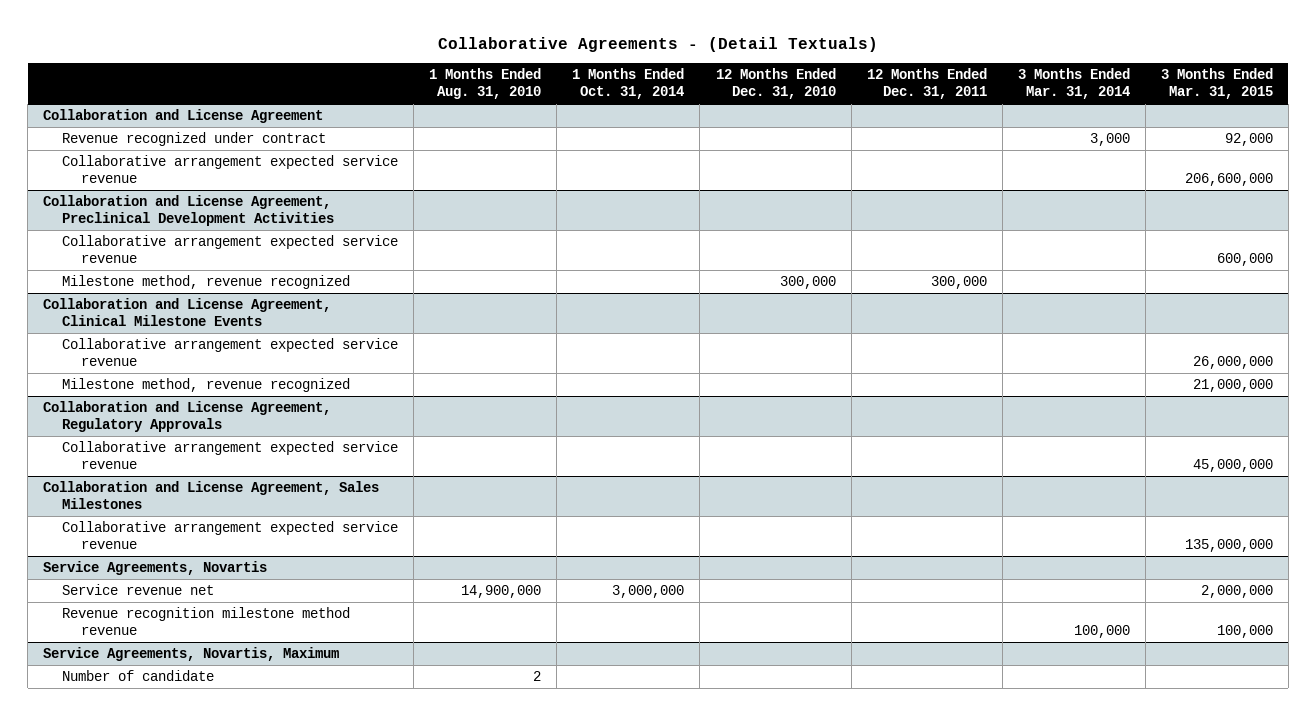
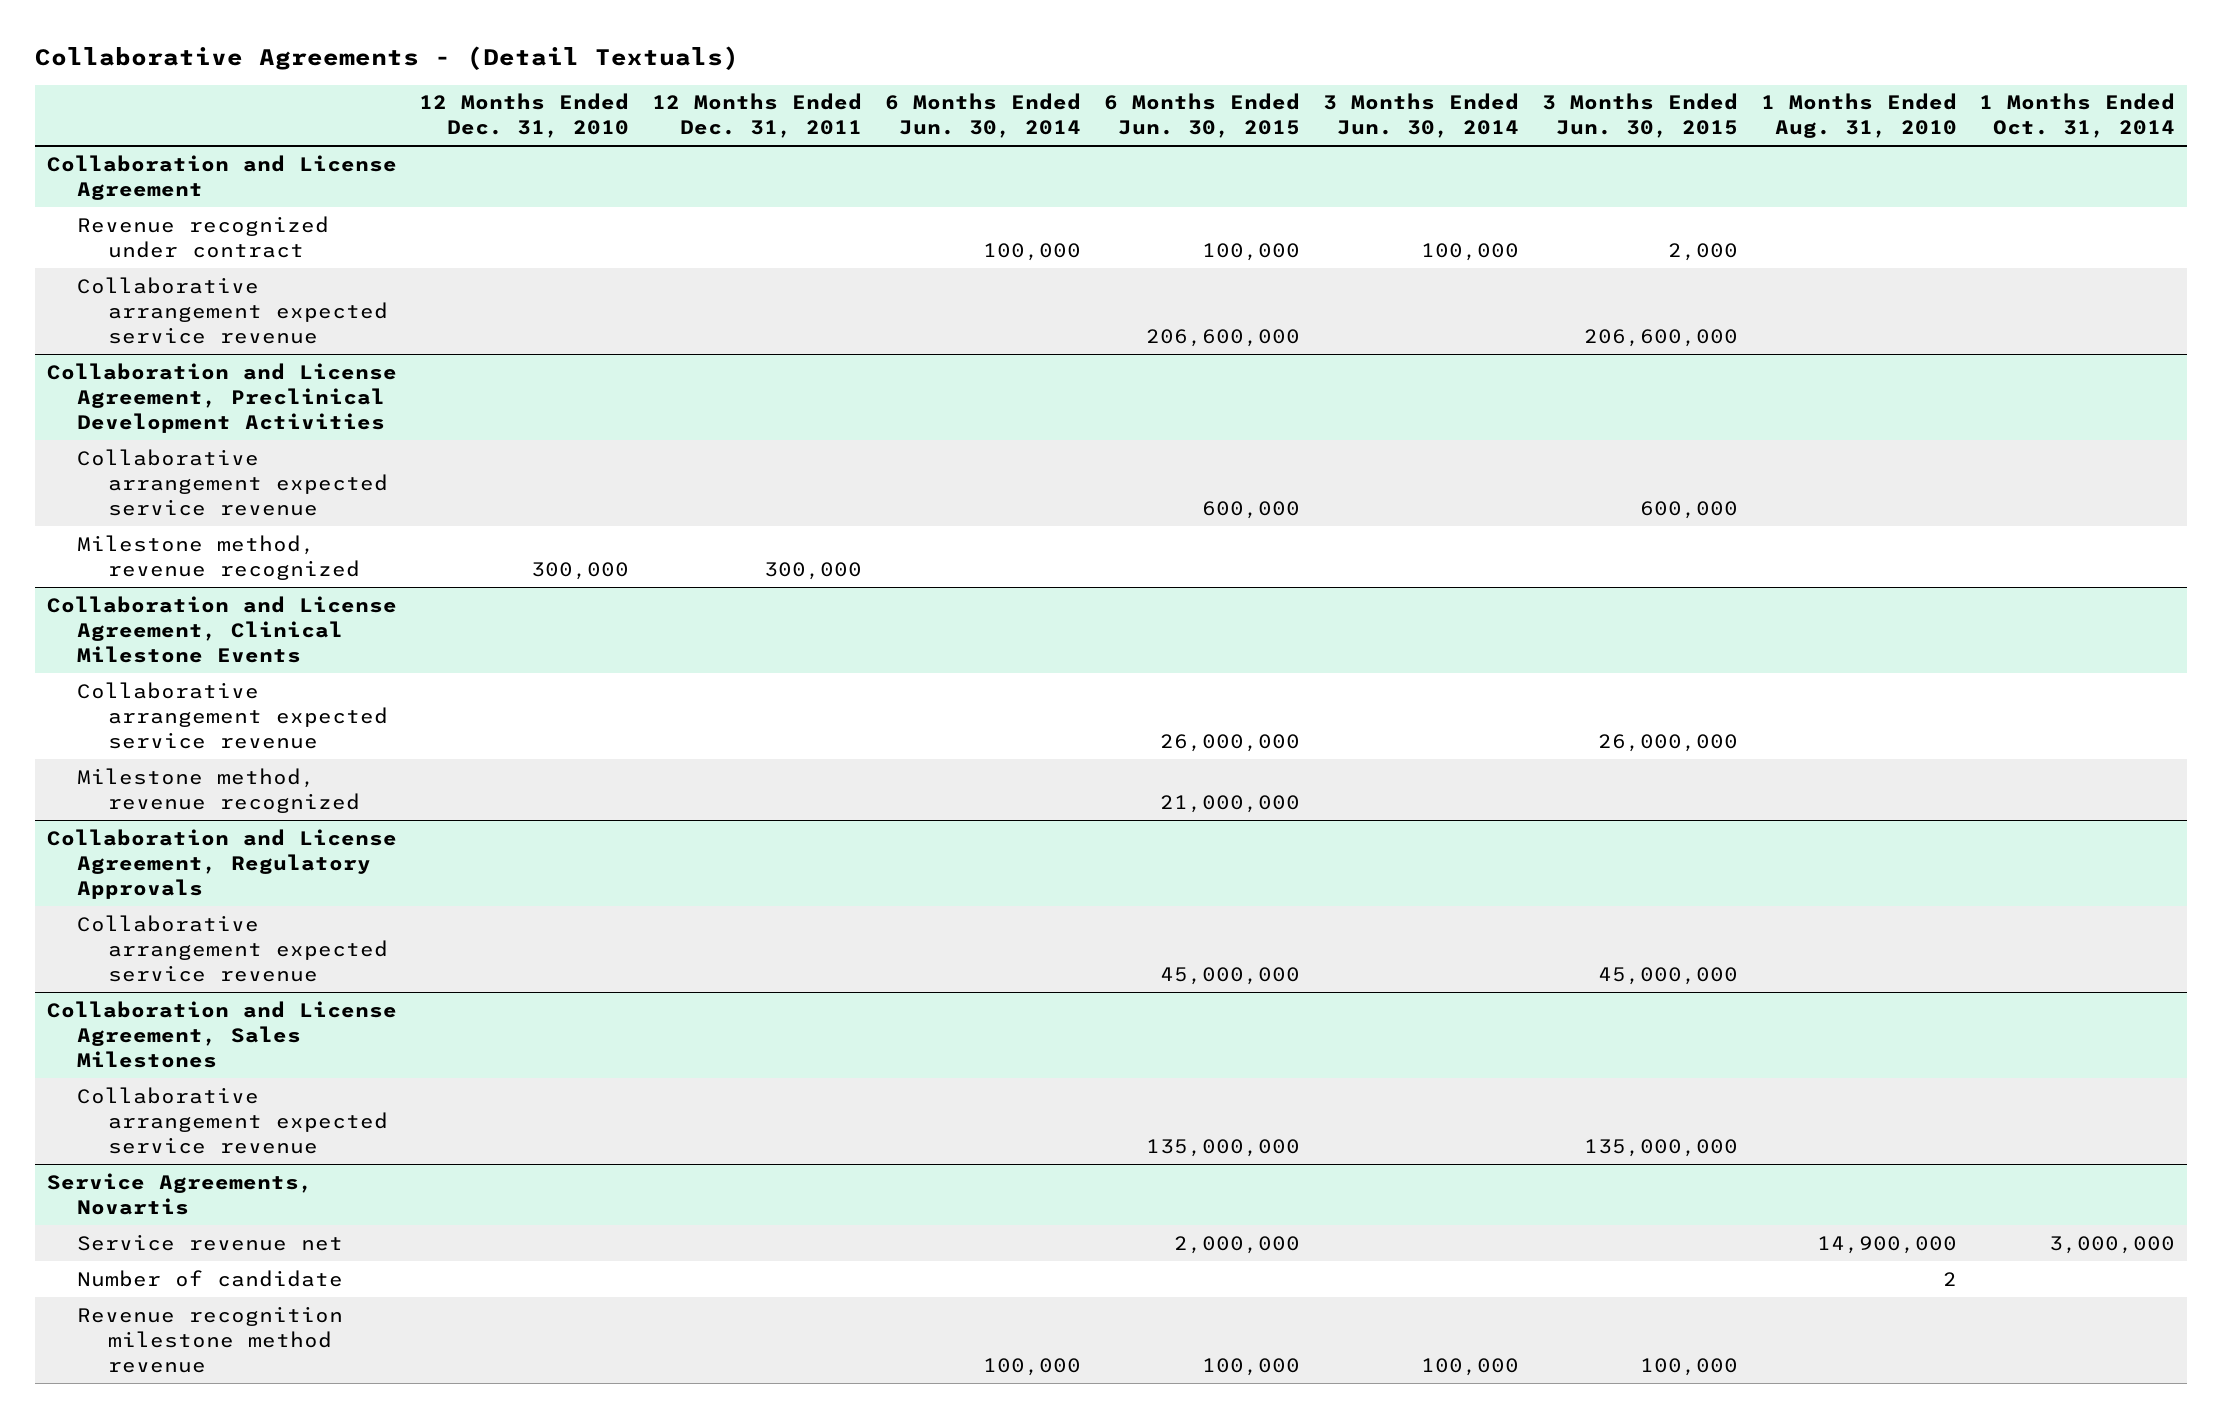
[1017,68,1130,100] 3 Months Ended Mar. 31, 2014 -> none
[1160,68,1273,100] 3 Months Ended Mar. 31, 2015 -> none
none -> [885,93,1082,139] 6 Months Ended Jun. 30, 2014
none -> [1103,93,1300,139] 6 Months Ended Jun. 30, 2015
none -> [1322,93,1519,139] 3 Months Ended Jun. 30, 2014
none -> [1541,93,1738,139] 3 Months Ended Jun. 30, 2015
none -> [77,1269,344,1287] Number of candidate
[43,647,340,662] Service Agreements, Novartis, Maximum -> none
[62,670,215,682] Number of candidate -> none

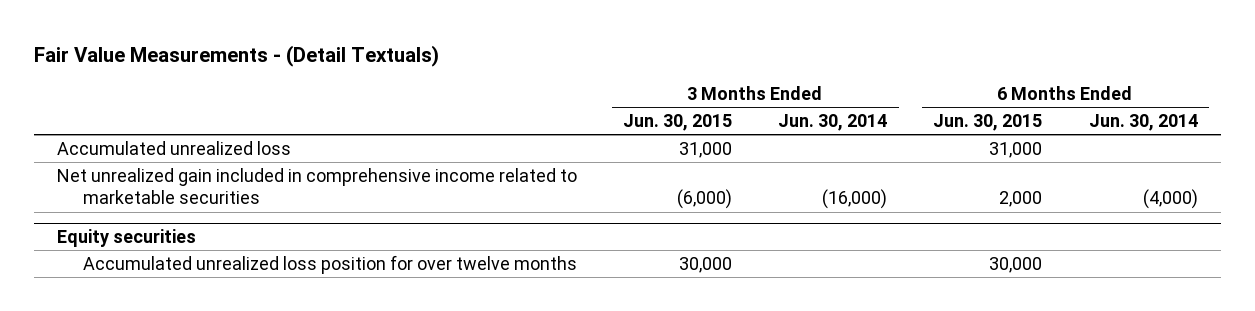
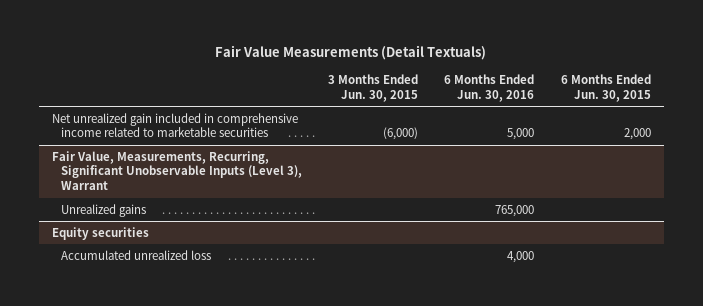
[34,45,440,68] Fair Value Measurements - (Detail Textuals) -> [215,44,487,60] Fair Value Measurements (Detail Textuals)
[778,114,888,132] Jun. 30, 2014 -> none
[1088,114,1198,132] Jun. 30, 2014 -> none
none -> [444,74,535,102] 6 Months Ended Jun. 30, 2016
[57,140,292,155] Accumulated unrealized loss -> none
none -> [52,150,302,191] Fair Value, Measurements, Recurring, Significant Unobservable Inputs (Level 3), Warrant
none -> [60,203,146,217] Unrealized gains
[82,254,577,274] Accumulated unrealized loss position for over twelve months -> none
none -> [60,249,211,260] Accumulated unrealized loss

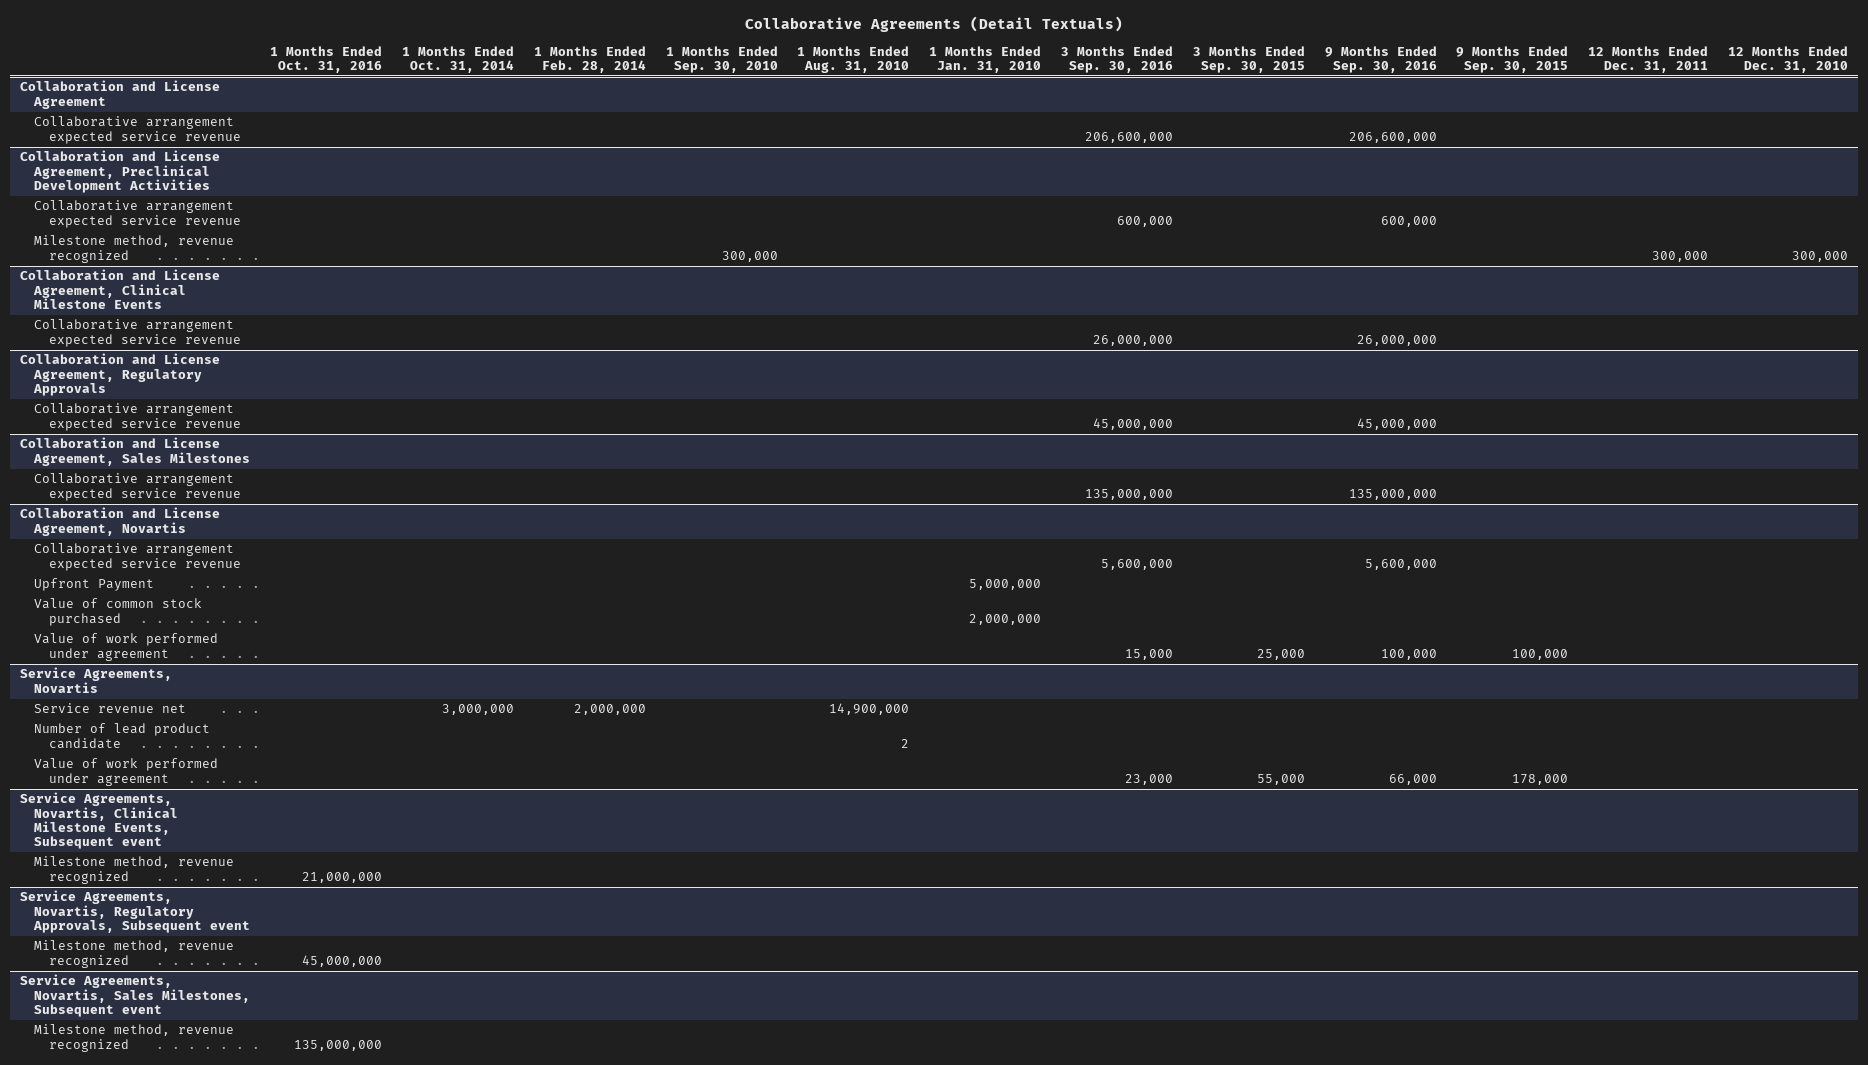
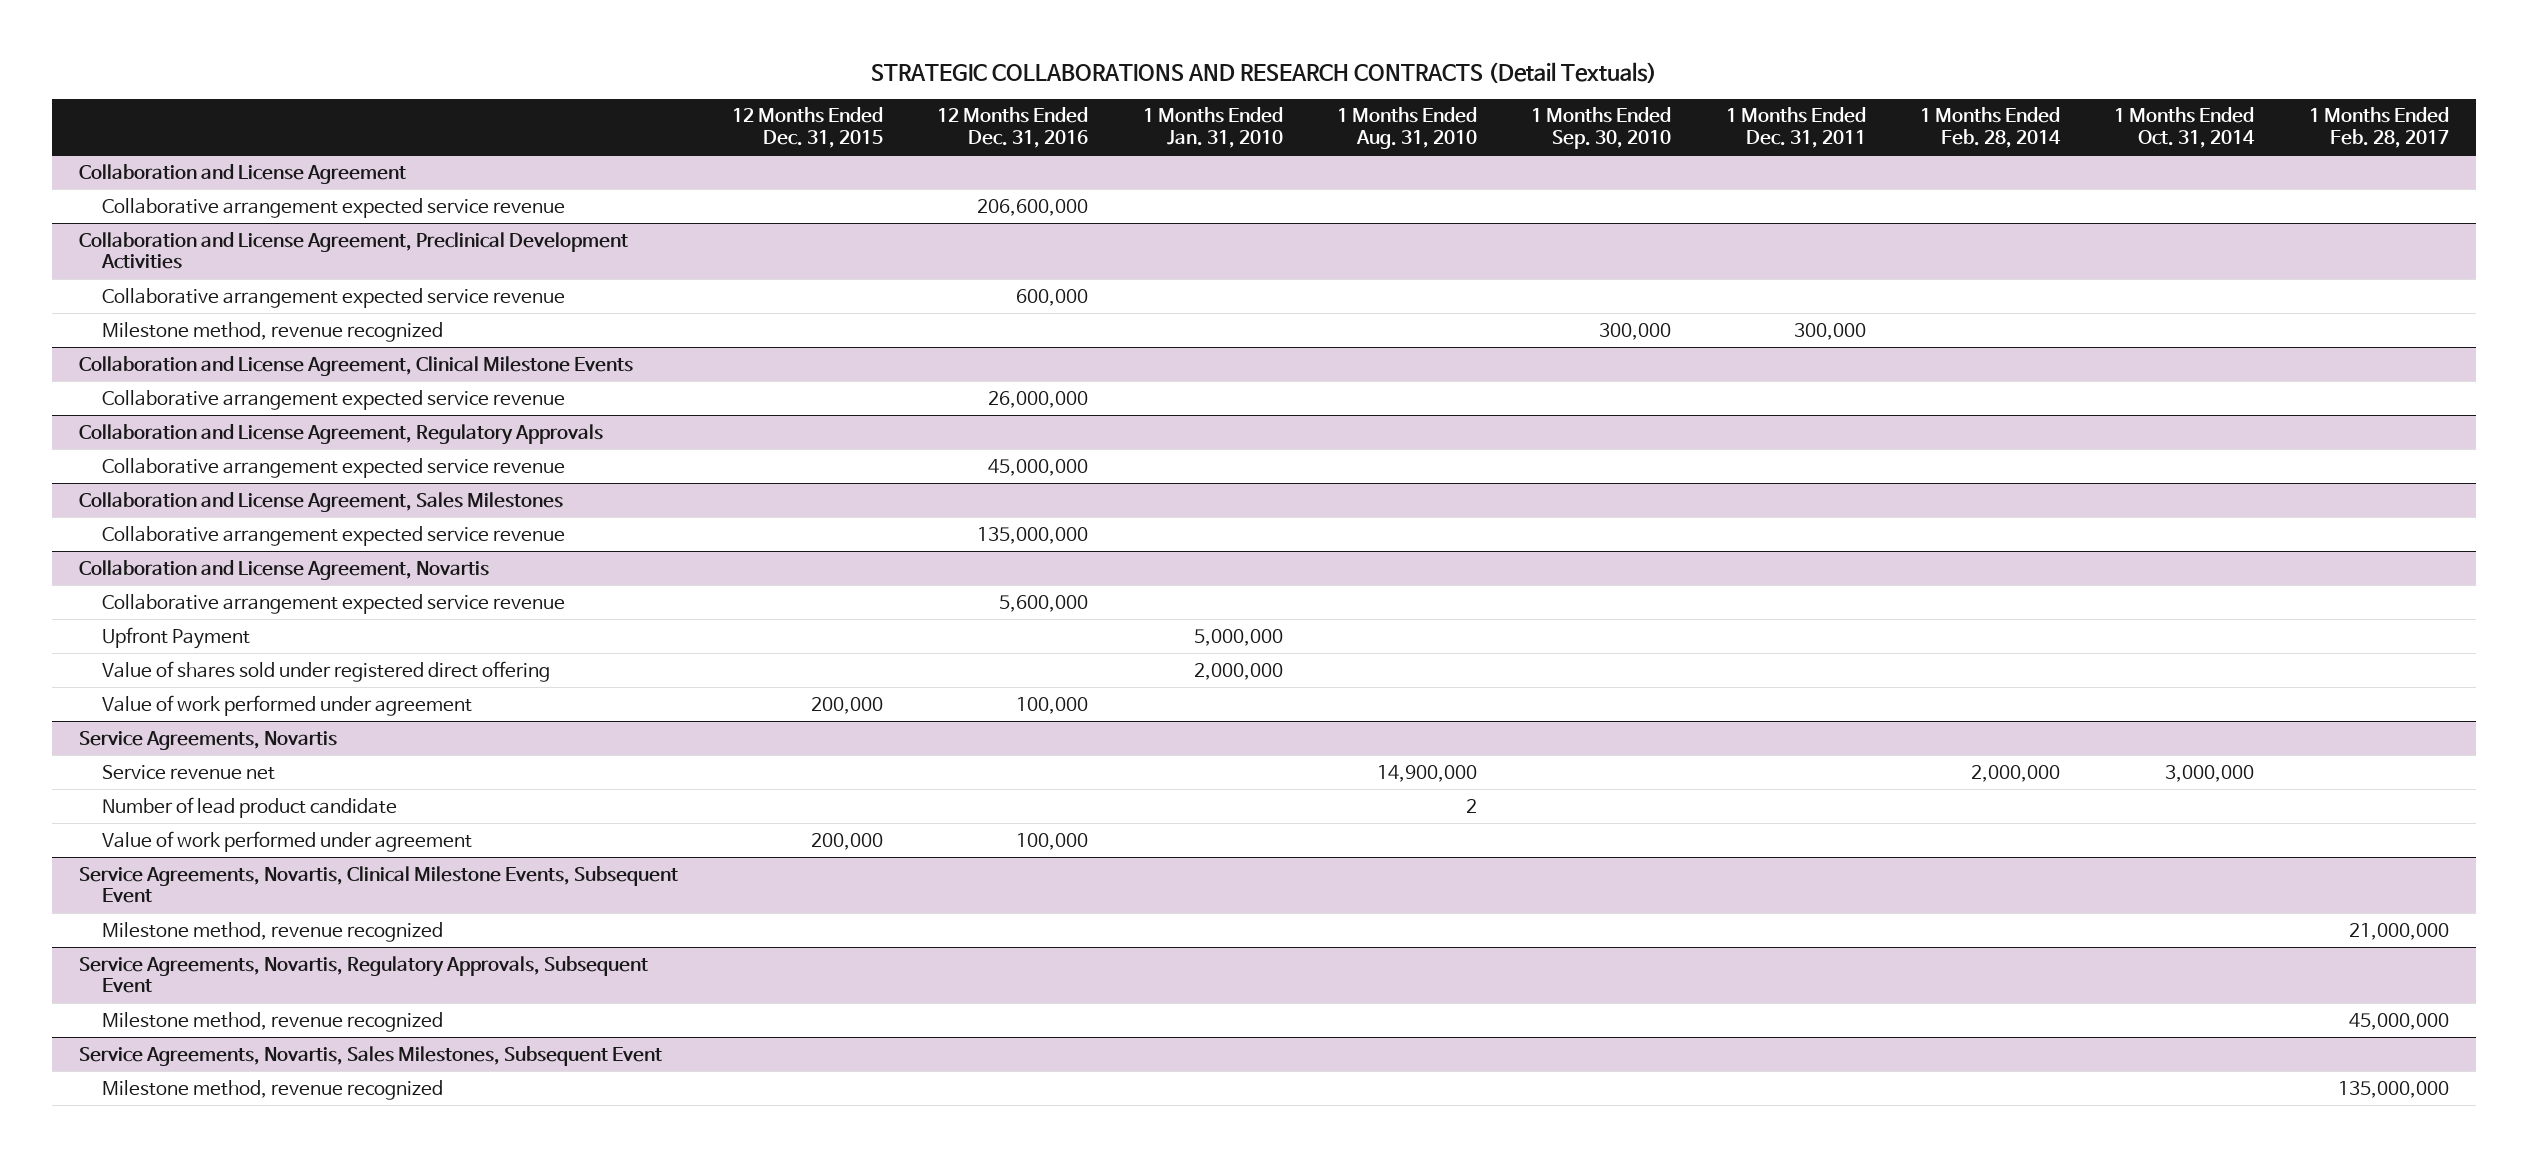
[744,15,1123,32] Collaborative Agreements (Detail Textuals) -> [870,62,1657,84] STRATEGIC COLLABORATIONS AND RESEARCH CONTRACTS (Detail Textuals)
[270,45,383,73] 1 Months Ended Oct. 31, 2016 -> none
[1061,45,1174,73] 3 Months Ended Sep. 30, 2016 -> none
[1192,45,1305,73] 3 Months Ended Sep. 30, 2015 -> none
[1324,45,1437,73] 9 Months Ended Sep. 30, 2016 -> none
[1456,45,1569,73] 9 Months Ended Sep. 30, 2015 -> none
[1588,45,1709,73] 12 Months Ended Dec. 31, 2011 -> none
[1728,45,1849,73] 12 Months Ended Dec. 31, 2010 -> none
none -> [732,107,884,149] 12 Months Ended Dec. 31, 2015
none -> [937,107,1089,149] 12 Months Ended Dec. 31, 2016
none -> [1725,107,1866,149] 1 Months Ended Dec. 31, 2011
none -> [2308,107,2449,149] 1 Months Ended Feb. 28, 2017
[34,598,203,626] Value of common stock purchased -> [102,660,551,682] Value of shares sold under registered direct offering
[19,792,179,850] Service Agreements, Novartis, Clinical Milestone Events, Subsequent event -> [78,865,678,904] Service Agreements, Novartis, Clinical Milestone Events, Subsequent Event
[19,890,251,933] Service Agreements, Novartis, Regulatory Approvals, Subsequent event -> [78,955,648,994] Service Agreements, Novartis, Regulatory Approvals, Subsequent Event
[19,974,251,1017] Service Agreements, Novartis, Sales Milestones, Subsequent event -> [78,1045,662,1066] Service Agreements, Novartis, Sales Milestones, Subsequent Event

